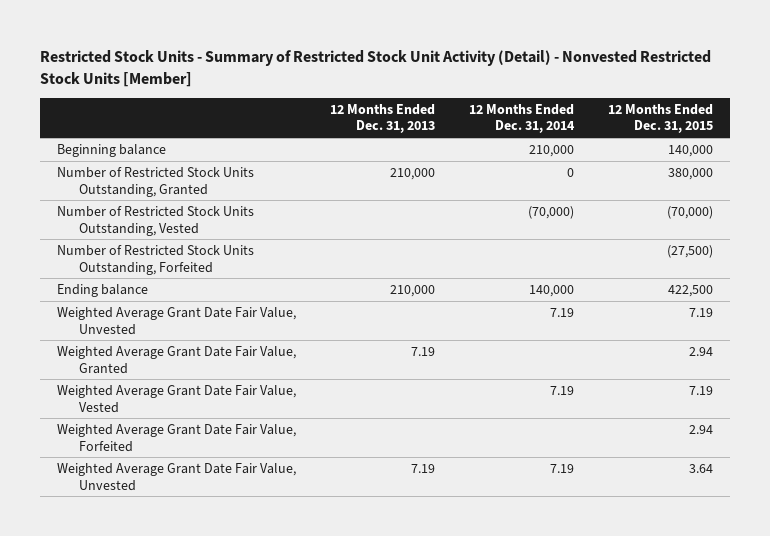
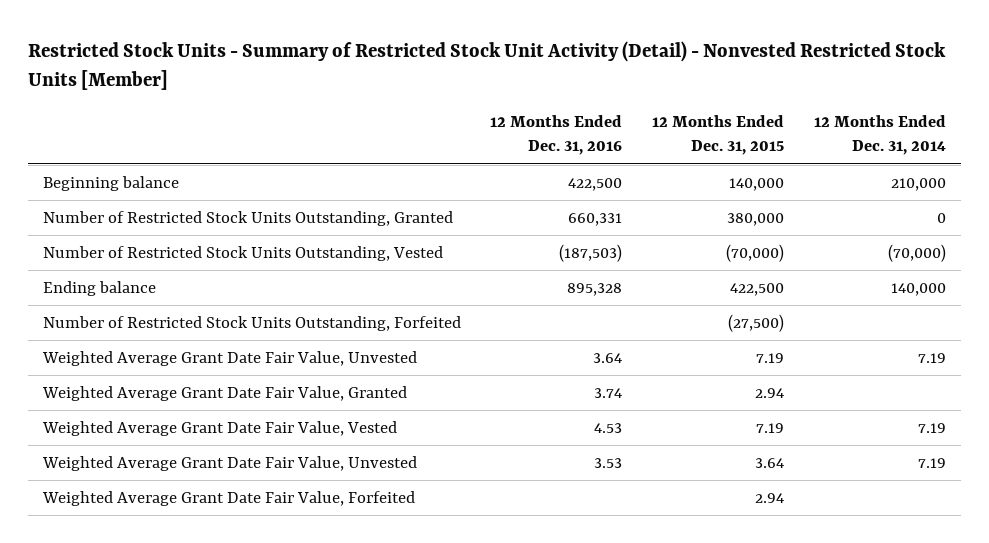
[329,103,435,134] 12 Months Ended Dec. 31, 2013 -> none
none -> [490,115,623,156] 12 Months Ended Dec. 31, 2016
[57,244,255,275] Number of Restricted Stock Units Outstanding, Forfeited -> [42,315,461,331] Number of Restricted Stock Units Outstanding, Forfeited
[57,423,297,452] Weighted Average Grant Date Fair Value, Forfeited -> [41,490,415,506] Weighted Average Grant Date Fair Value, Forfeited

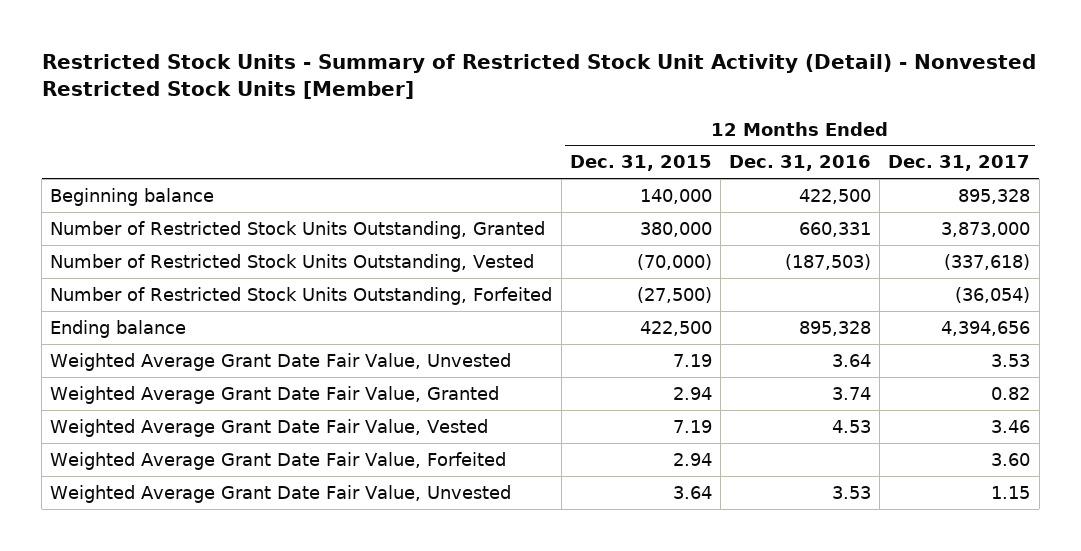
[814,115,947,156] 12 Months Ended Dec. 31, 2014 -> none
none -> [888,155,1031,172] Dec. 31, 2017
[42,280,156,296] Ending balance -> [50,319,187,338] Ending balance
[41,455,417,471] Weighted Average Grant Date Fair Value, Unvested -> [50,484,512,503] Weighted Average Grant Date Fair Value, Unvested

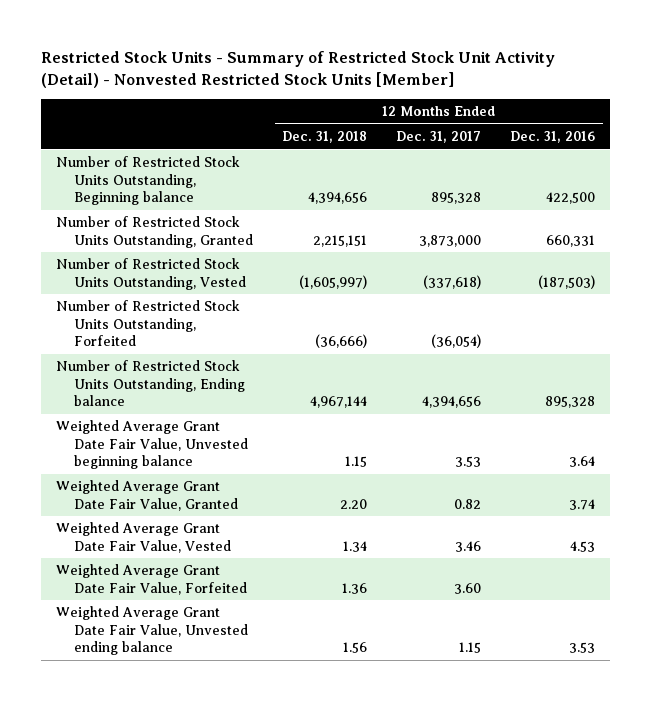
[569,155,712,172] Dec. 31, 2015 -> none
none -> [282,131,368,144] Dec. 31, 2018
[50,187,215,206] Beginning balance -> [55,156,240,206] Number of Restricted Stock Units Outstanding, Beginning balance
[50,319,187,338] Ending balance -> [55,360,245,407] Number of Restricted Stock Units Outstanding, Ending balance
[50,352,512,371] Weighted Average Grant Date Fair Value, Unvested -> [55,420,248,470] Weighted Average Grant Date Fair Value, Unvested beginning balance
[50,484,512,503] Weighted Average Grant Date Fair Value, Unvested -> [55,606,248,656] Weighted Average Grant Date Fair Value, Unvested ending balance

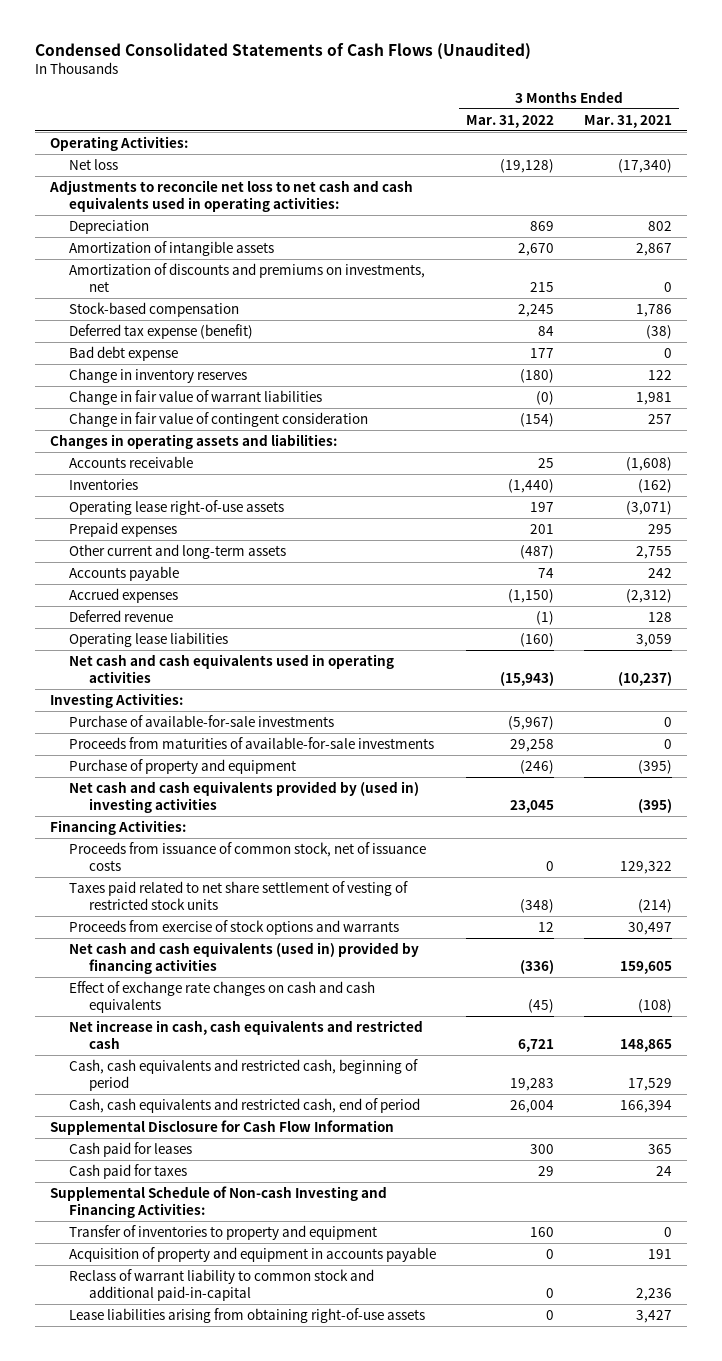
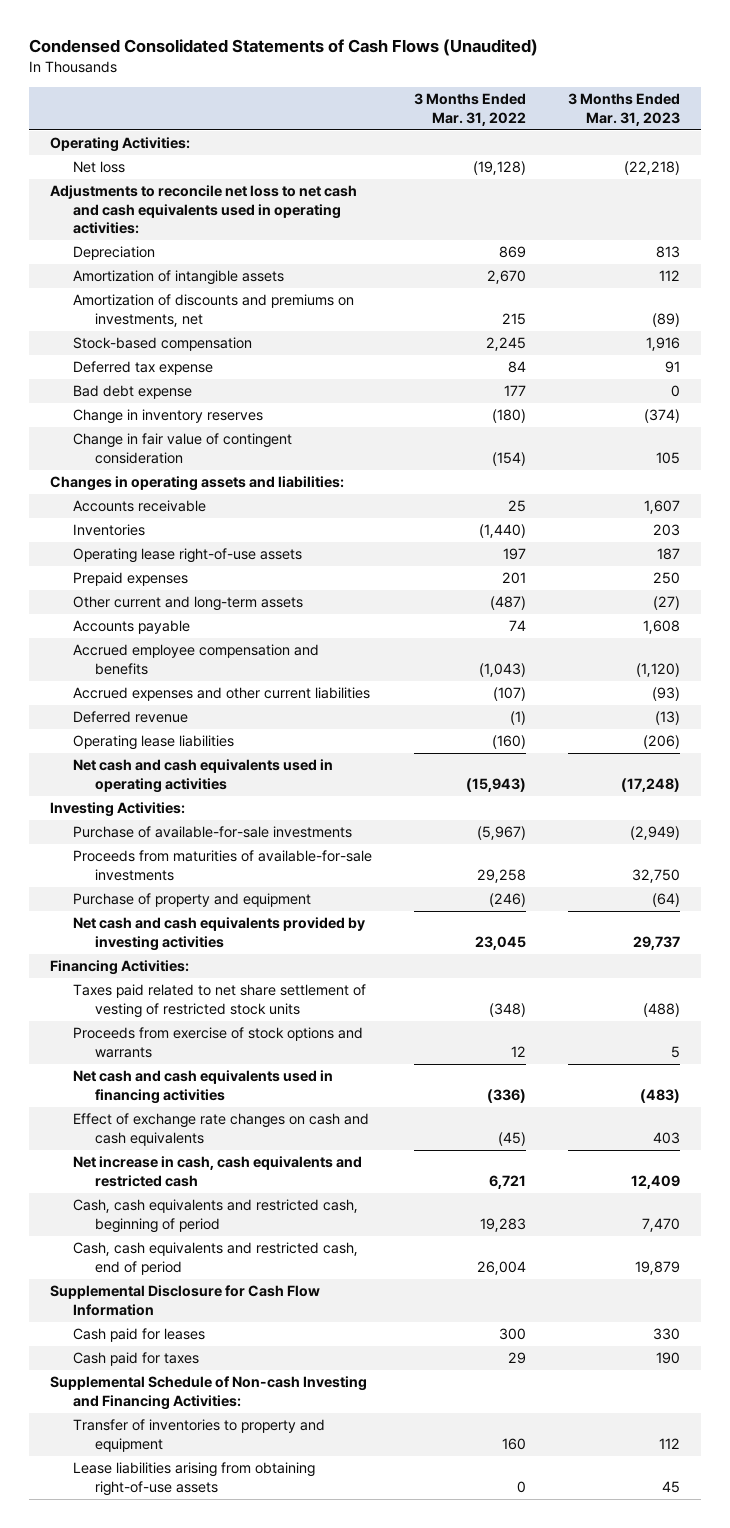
[583,114,672,128] Mar. 31, 2021 -> none
none -> [567,93,680,126] 3 Months Ended Mar. 31, 2023
[69,323,254,339] Deferred tax expense (benefit) -> [72,361,213,376] Deferred tax expense
[69,389,323,405] Change in fair value of warrant liabilities -> none
none -> [72,644,319,675] Accrued employee compensation and benefits
[69,587,179,603] Accrued expenses -> [72,687,370,702] Accrued expenses and other current liabilities
[508,588,555,603] (1,150) -> [492,687,526,702] (107)
[69,780,420,813] Net cash and cash equivalents provided by (used in) investing activities -> [72,917,365,951] Net cash and cash equivalents provided by investing activities
[69,841,427,871] Proceeds from issuance of common stock, net of issuance costs -> none
[69,941,420,974] Net cash and cash equivalents (used in) provided by financing activities -> [72,1070,333,1104] Net cash and cash equivalents used in financing activities
[69,1246,437,1262] Acquisition of property and equipment in accounts payable -> none
[69,1268,375,1301] Reclass of warrant liability to common stock and additional paid-in-capital -> none

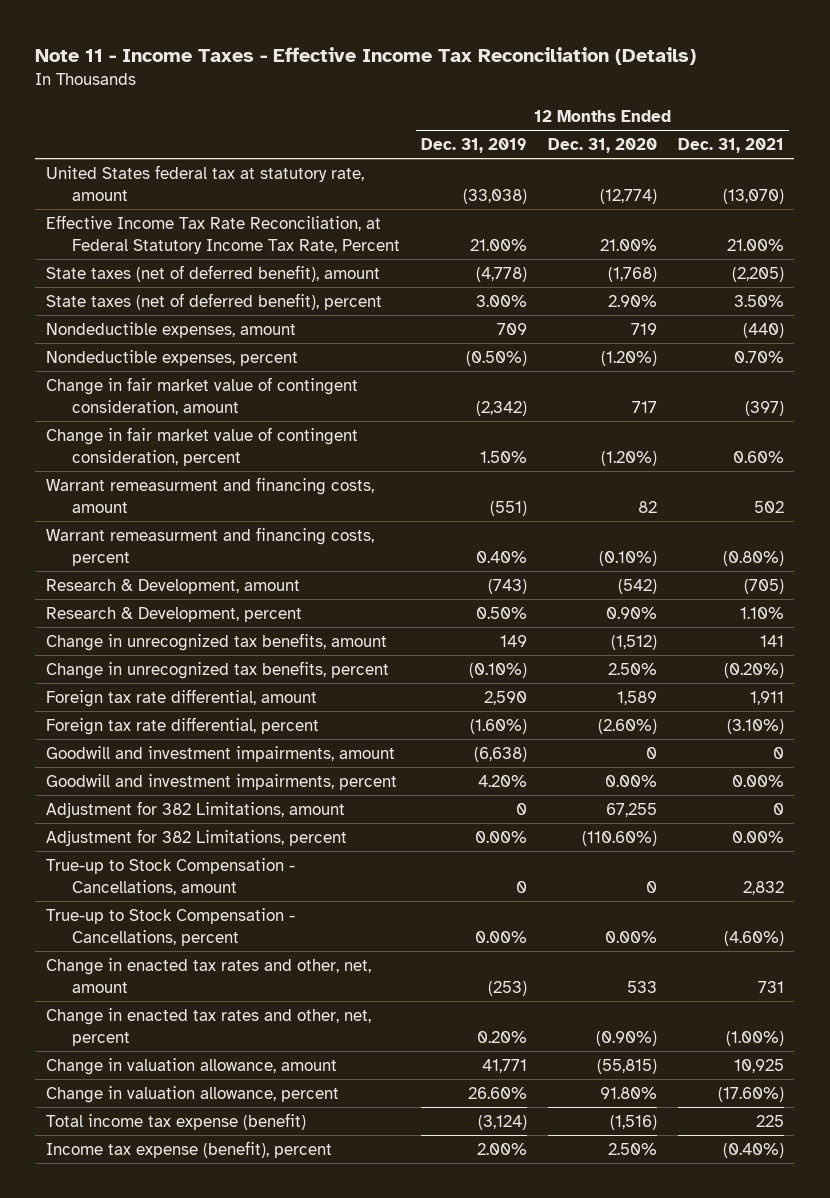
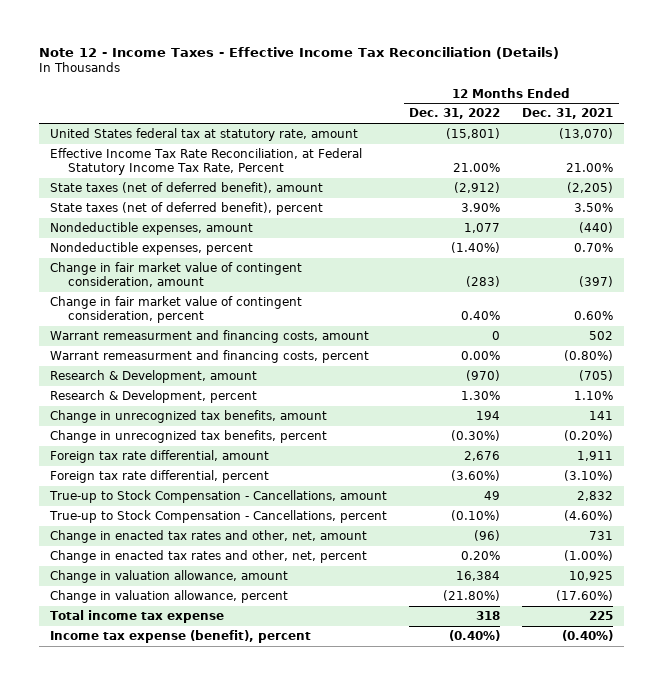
[35,46,697,65] Note 11 - Income Taxes - Effective Income Tax Reconciliation (Details) -> [39,46,560,59] Note 12 - Income Taxes - Effective Income Tax Reconciliation (Details)
[421,138,528,154] Dec. 31, 2019 -> none
[548,138,658,154] Dec. 31, 2020 -> none
none -> [409,108,501,120] Dec. 31, 2022
[45,745,395,762] Goodwill and investment impairments, amount -> none
[45,773,397,790] Goodwill and investment impairments, percent -> none
[45,800,345,818] Adjustment for 382 Limitations, amount -> none
[45,828,347,846] Adjustment for 382 Limitations, percent -> none
[45,1112,306,1130] Total income tax expense (benefit) -> [50,610,225,624] Total income tax expense

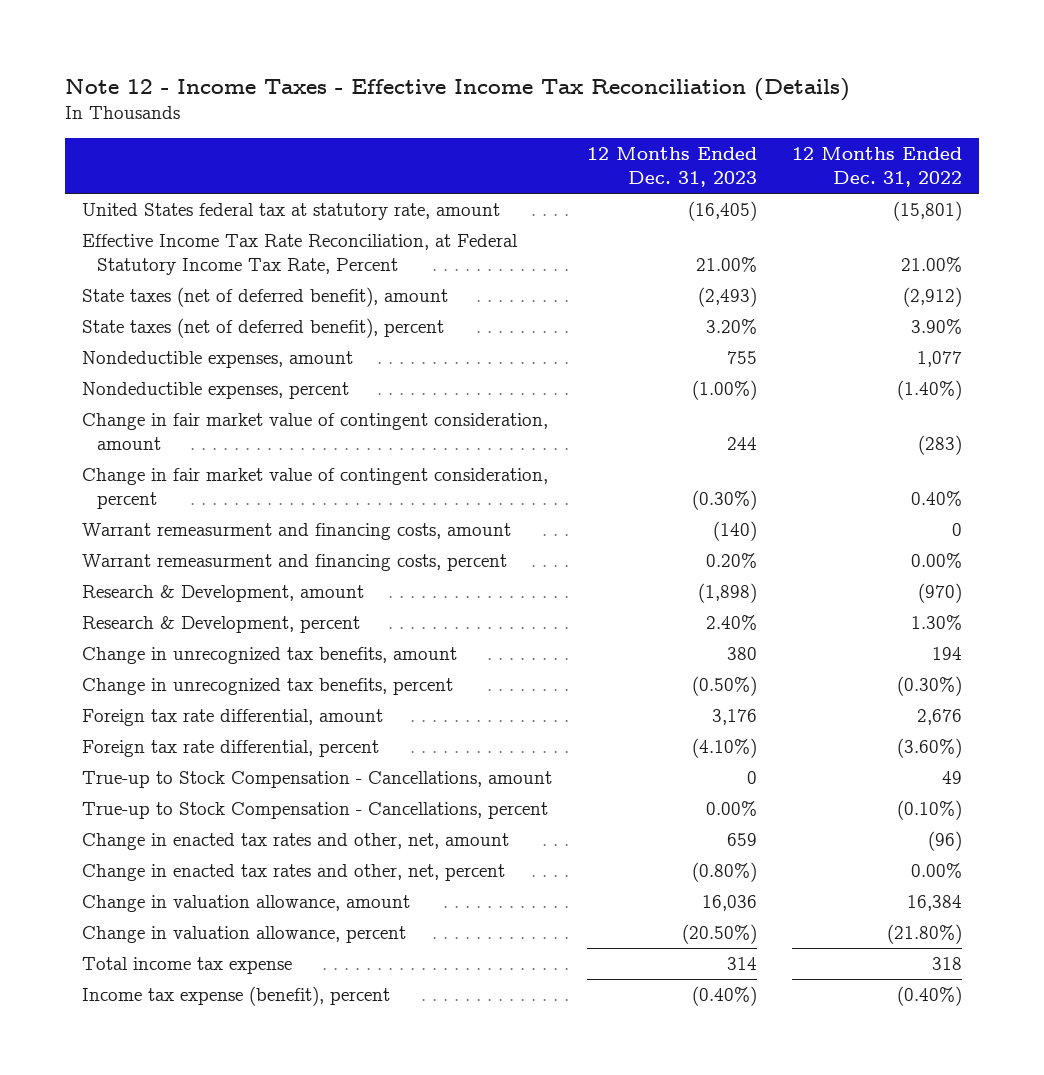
[522,108,614,120] Dec. 31, 2021 -> none
none -> [586,147,757,188] 12 Months Ended Dec. 31, 2023
[461,551,501,561] 0.20% -> [910,862,962,878] 0.00%

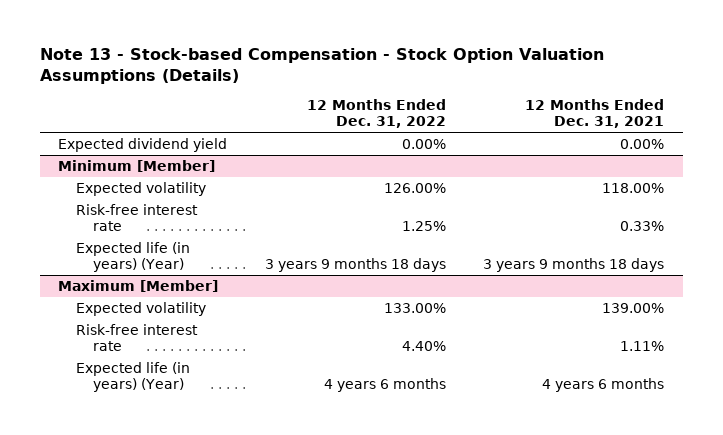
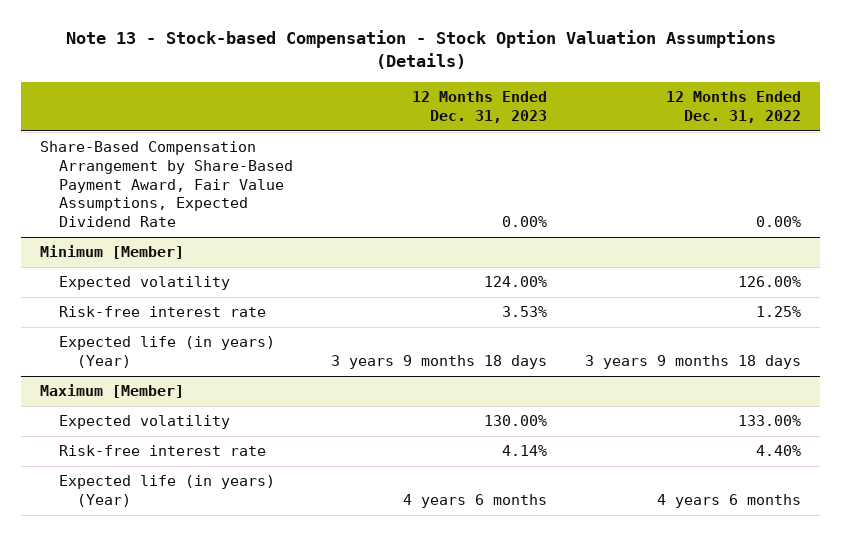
[525,99,665,129] 12 Months Ended Dec. 31, 2021 -> none
none -> [411,91,547,124] 12 Months Ended Dec. 31, 2023
[58,138,228,153] Expected dividend yield -> [40,141,293,227] Share-Based Compensation Arrangement by Share-Based Payment Award, Fair Value Assumptions, Expected Dividend Rate

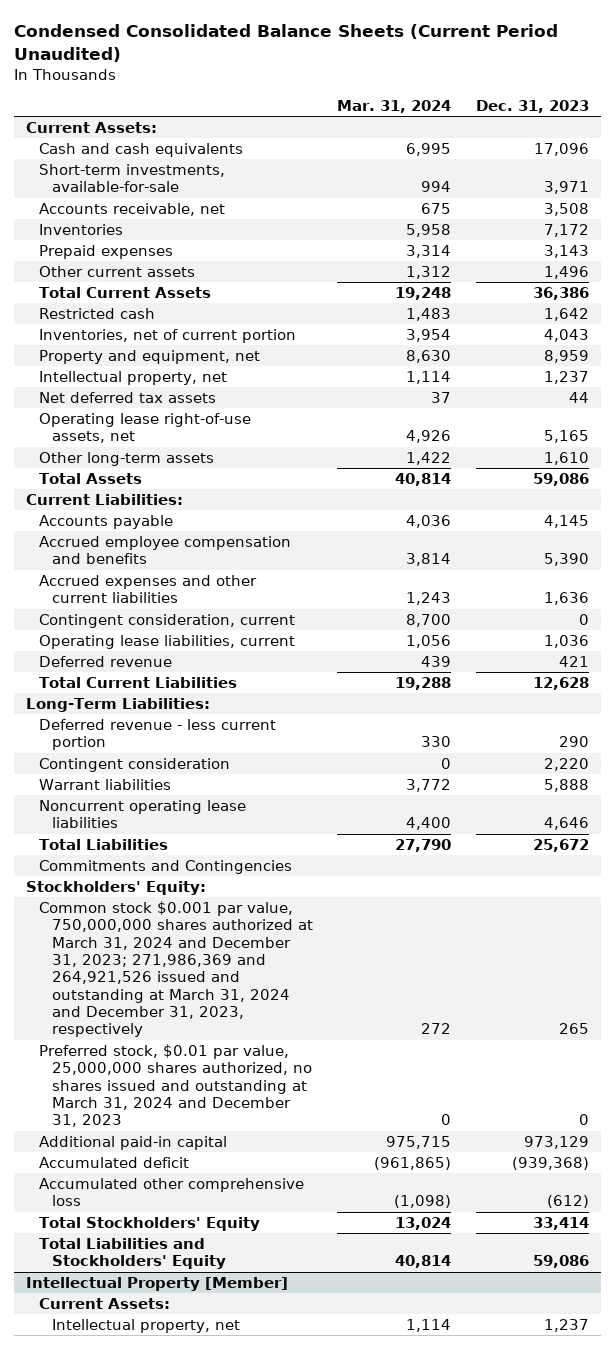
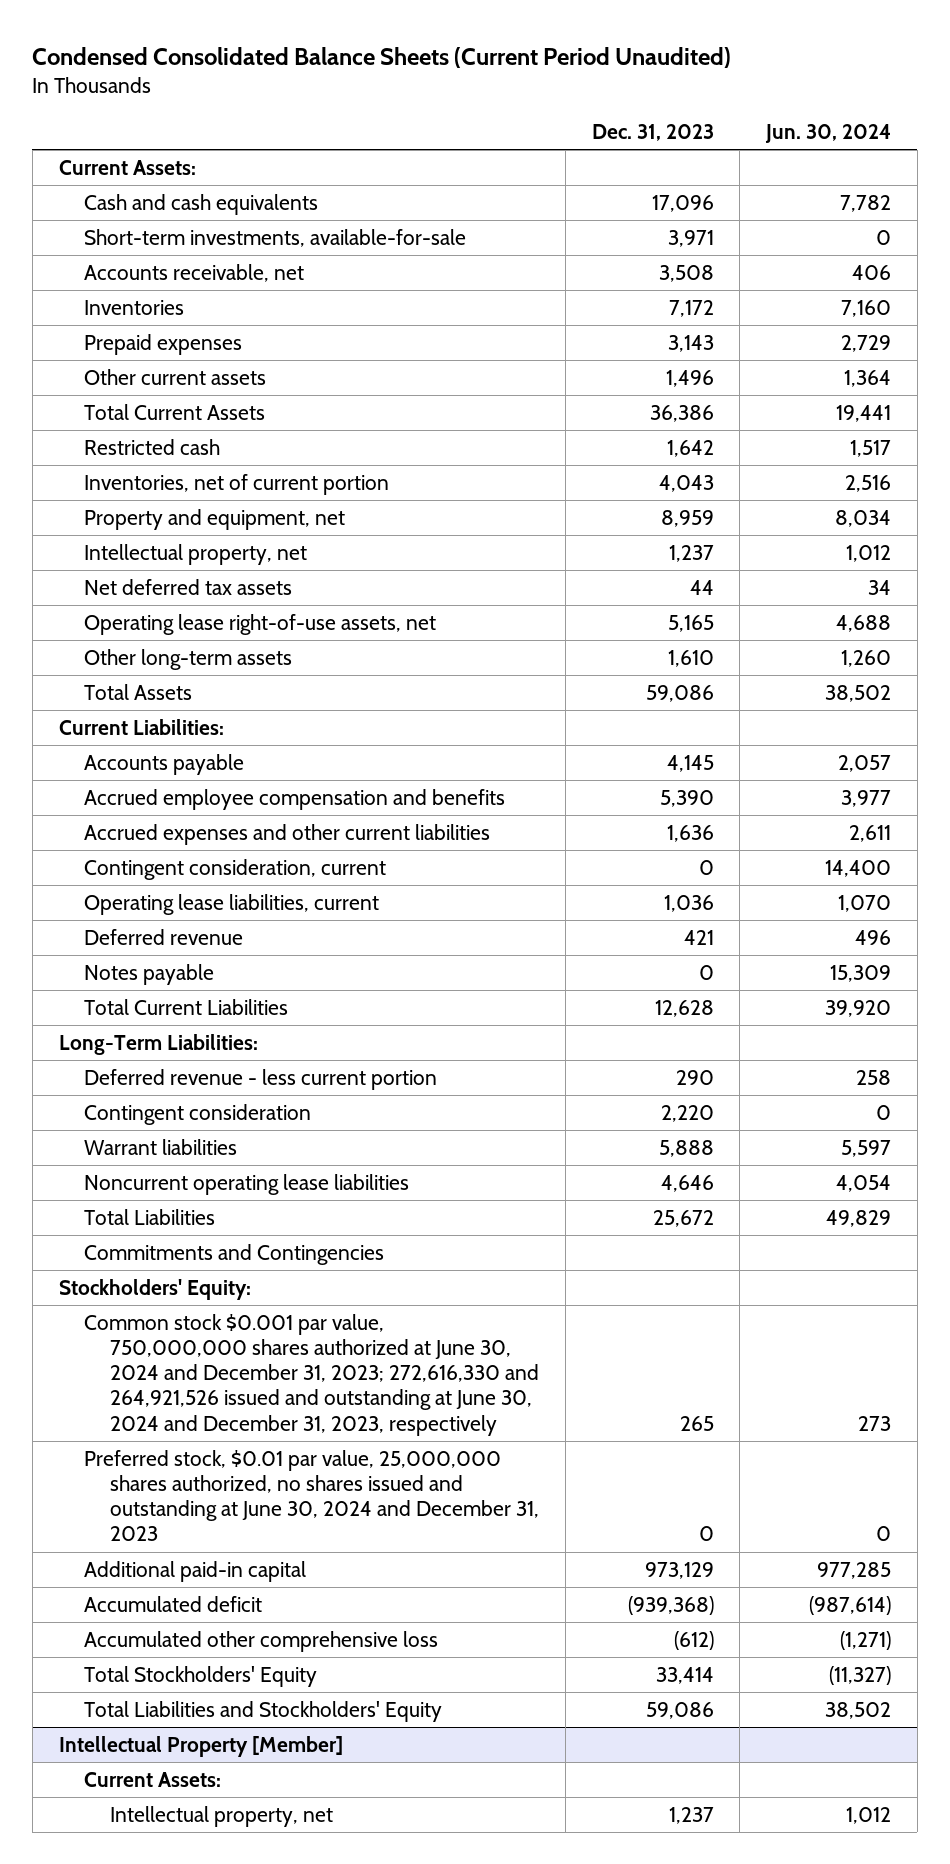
[337,100,452,114] Mar. 31, 2024 -> none
none -> [765,123,892,143] Jun. 30, 2024
none -> [84,963,215,985] Notes payable
[38,901,313,1038] Common stock $0.001 par value, 750,000,000 shares authorized at March 31, 2024 and December 31, 2023; 271,986,369 and 264,921,526 issued and outstanding at March 31, 2024 and December 31, 2023, respectively -> [84,1313,540,1436] Common stock $0.001 par value, 750,000,000 shares authorized at June 30, 2024 and December 31, 2023; 272,616,330 and 264,921,526 issued and outstanding at June 30, 2024 and December 31, 2023, respectively
[38,1044,312,1128] Preferred stock, $0.01 par value, 25,000,000 shares authorized, no shares issued and outstanding at March 31, 2024 and December 31, 2023 -> [84,1449,540,1542] Preferred stock, $0.01 par value, 25,000,000 shares authorized, no shares issued and outstanding at June 30, 2024 and December 31, 2023

